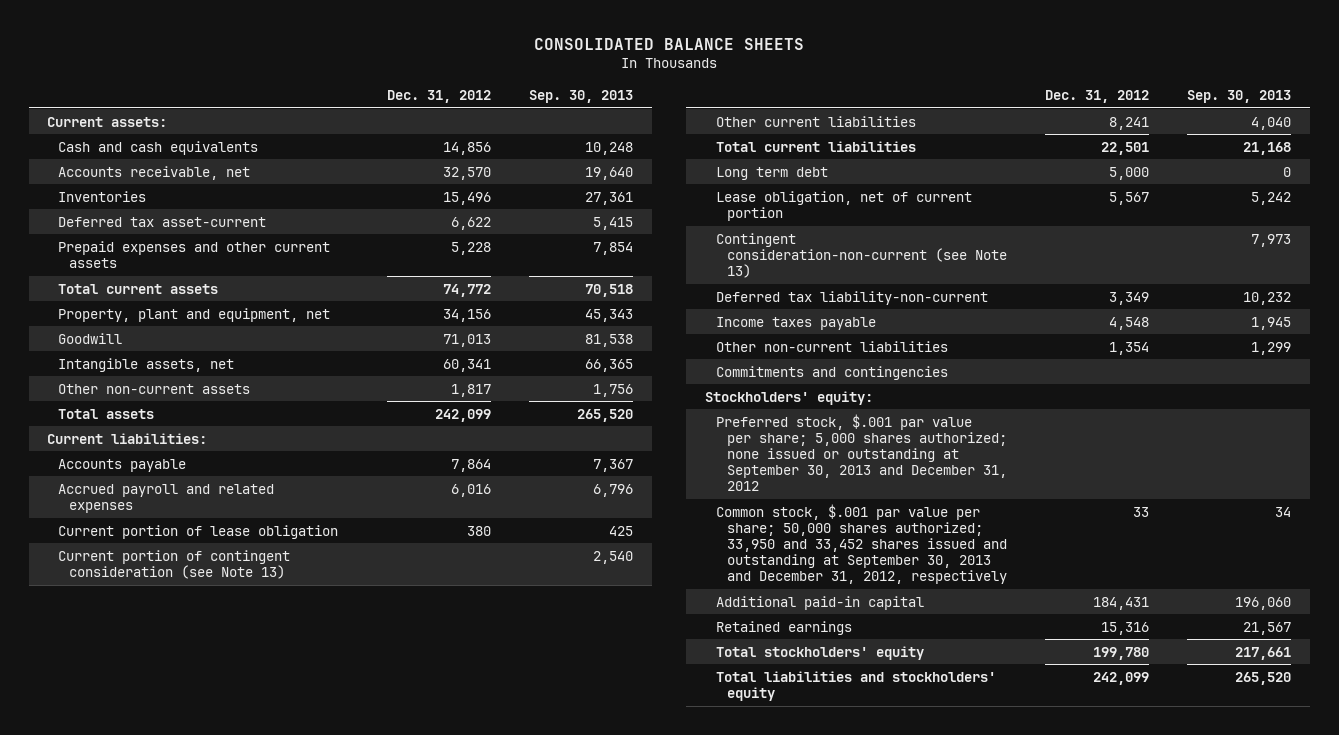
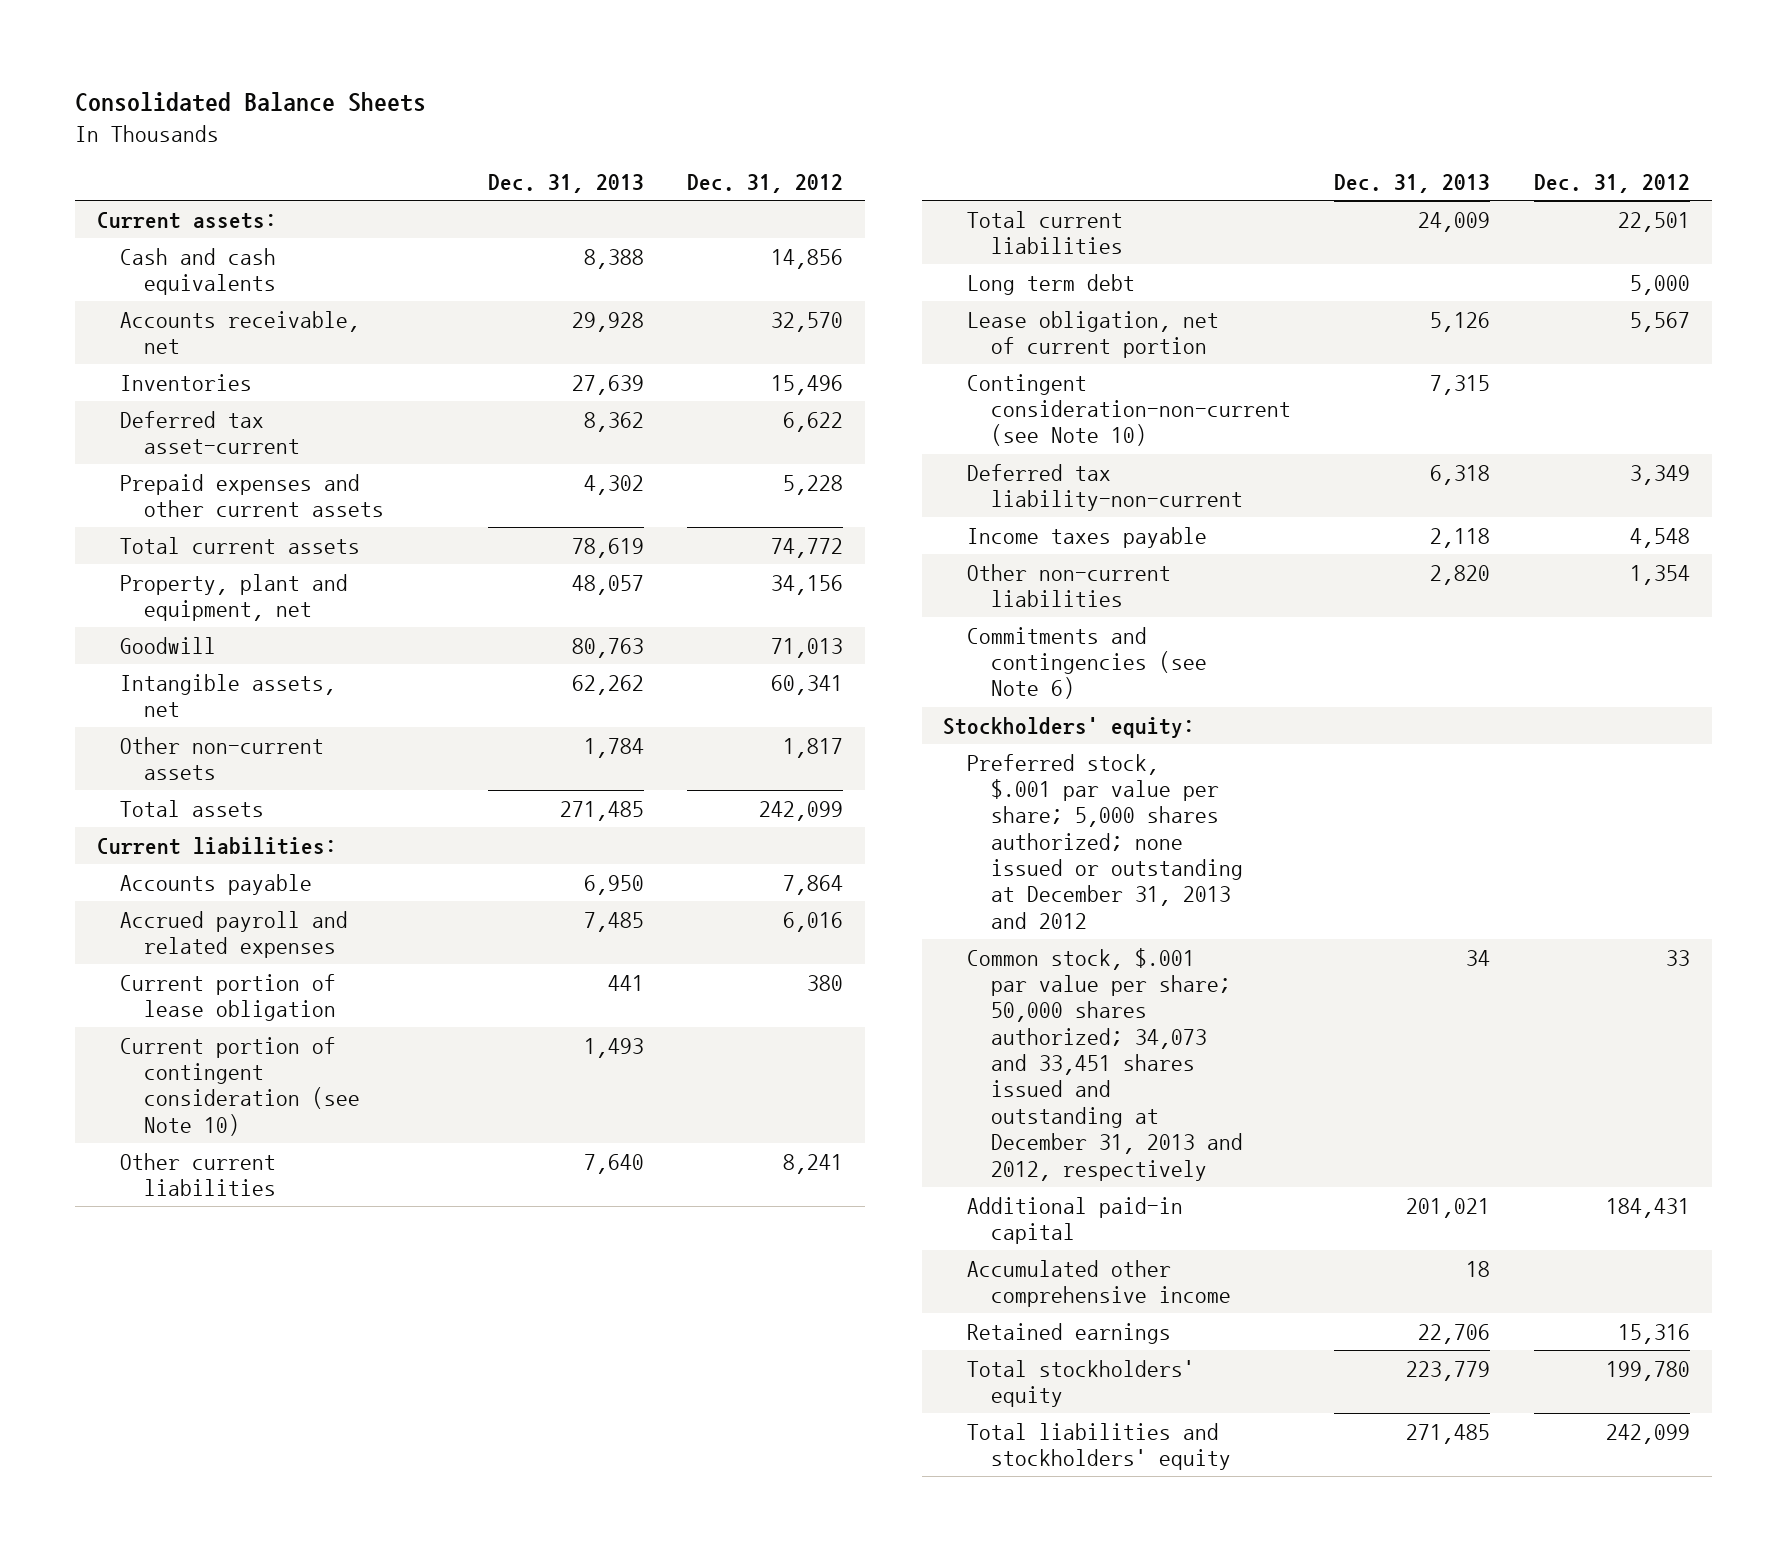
[534,37,805,50] CONSOLIDATED BALANCE SHEETS -> [75,92,427,113] Consolidated Balance Sheets
[529,89,634,103] Sep. 30, 2013 -> none
none -> [487,173,644,193] Dec. 31, 2013
[58,549,291,579] Current portion of contingent consideration (see Note 13) -> [120,1036,361,1136] Current portion of contingent consideration (see Note 10)
[716,232,1008,278] Contingent consideration-non-current (see Note 13) -> [967,373,1291,447] Contingent consideration-non-current (see Note 10)
[716,365,949,380] Commitments and contingencies -> [967,626,1207,700] Commitments and contingencies (see Note 6)
[716,413,1008,492] Preferred stock, $.001 par value per share; 5,000 shares authorized; none issued or outstanding at September 30, 2013 and December 31, 2012 -> [967,753,1243,929] Preferred stock, $.001 par value per share; 5,000 shares authorized; none issued or outstanding at December 31, 2013 and 2012
[716,503,1008,585] Common stock, $.001 par value per share; 50,000 shares authorized; 33,950 and 33,452 shares issued and outstanding at September 30, 2013 and December 31, 2012, respectively -> [967,947,1243,1181] Common stock, $.001 par value per share; 50,000 shares authorized; 34,073 and 33,451 shares issued and outstanding at December 31, 2013 and 2012, respectively
none -> [967,1259,1231,1308] Accumulated other comprehensive income

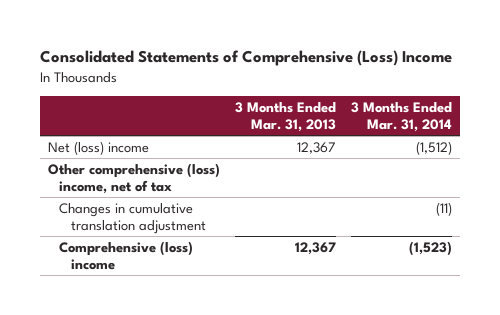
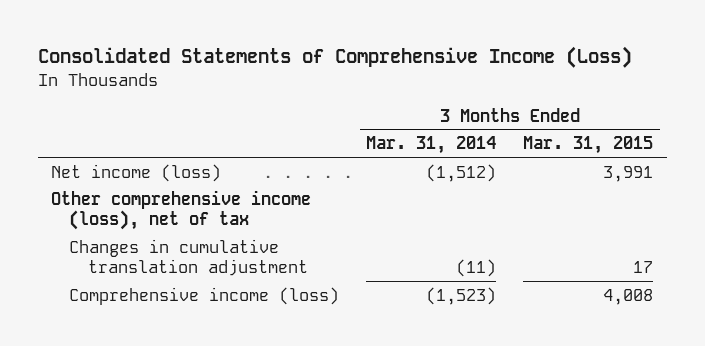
[39,50,452,67] Consolidated Statements of Comprehensive (Loss) Income -> [37,46,632,69] Consolidated Statements of Comprehensive Income (Loss)
[234,102,336,133] 3 Months Ended Mar. 31, 2013 -> none
none -> [523,136,654,155] Mar. 31, 2015
[47,140,149,155] Net (loss) income -> [51,163,222,182] Net income (loss)
[47,162,220,194] Other comprehensive (loss) income, net of tax -> [51,189,312,230] Other comprehensive income (loss), net of tax
[59,240,194,270] Comprehensive (loss) income -> [69,286,340,305] Comprehensive income (loss)

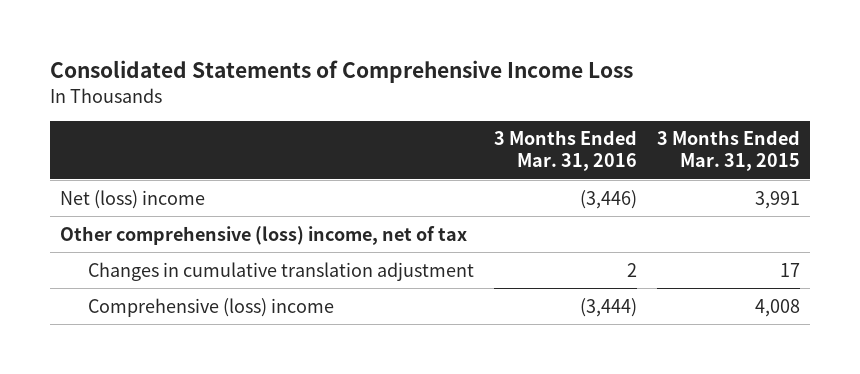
[37,46,632,69] Consolidated Statements of Comprehensive Income (Loss) -> [50,60,634,84] Consolidated Statements of Comprehensive Income Loss
[366,136,497,155] Mar. 31, 2014 -> none
none -> [494,130,638,172] 3 Months Ended Mar. 31, 2016
[51,163,222,182] Net income (loss) -> [60,189,206,209] Net (loss) income
[51,189,312,230] Other comprehensive income (loss), net of tax -> [60,225,468,245] Other comprehensive (loss) income, net of tax
[69,286,340,305] Comprehensive income (loss) -> [88,297,335,317] Comprehensive (loss) income

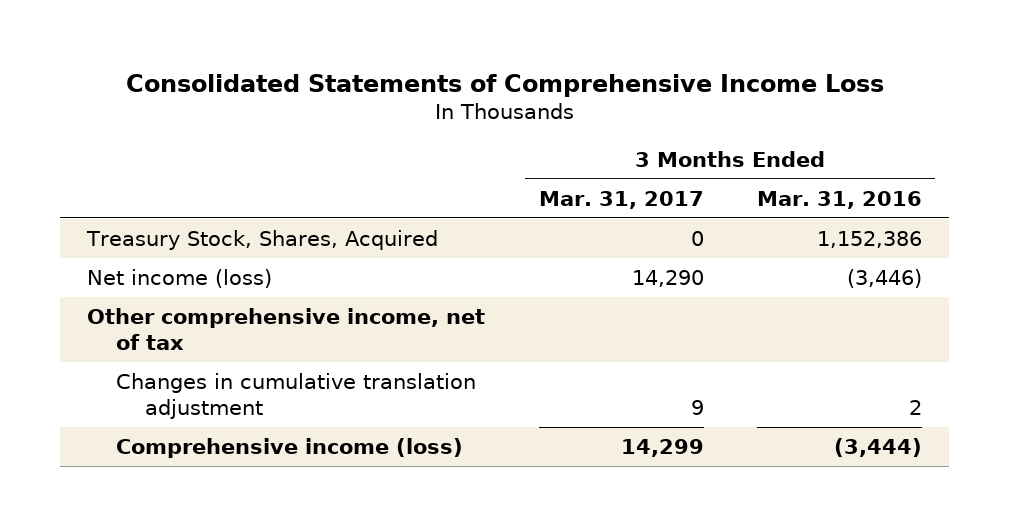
[657,130,801,172] 3 Months Ended Mar. 31, 2015 -> none
none -> [538,190,704,209] Mar. 31, 2017
none -> [86,229,439,250] Treasury Stock, Shares, Acquired
[60,189,206,209] Net (loss) income -> [87,268,273,288] Net income (loss)
[60,225,468,245] Other comprehensive (loss) income, net of tax -> [87,307,486,351] Other comprehensive income, net of tax
[88,297,335,317] Comprehensive (loss) income -> [116,437,464,458] Comprehensive income (loss)

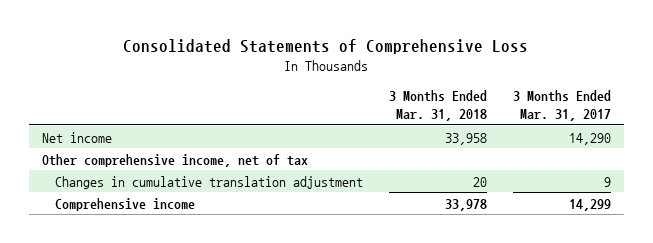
[125,73,884,97] Consolidated Statements of Comprehensive Income Loss -> [123,38,529,54] Consolidated Statements of Comprehensive Loss
[757,190,923,209] Mar. 31, 2016 -> none
none -> [389,89,488,122] 3 Months Ended Mar. 31, 2018
[86,229,439,250] Treasury Stock, Shares, Acquired -> none
[87,268,273,288] Net income (loss) -> [41,131,112,143] Net income
[116,437,464,458] Comprehensive income (loss) -> [55,197,196,211] Comprehensive income

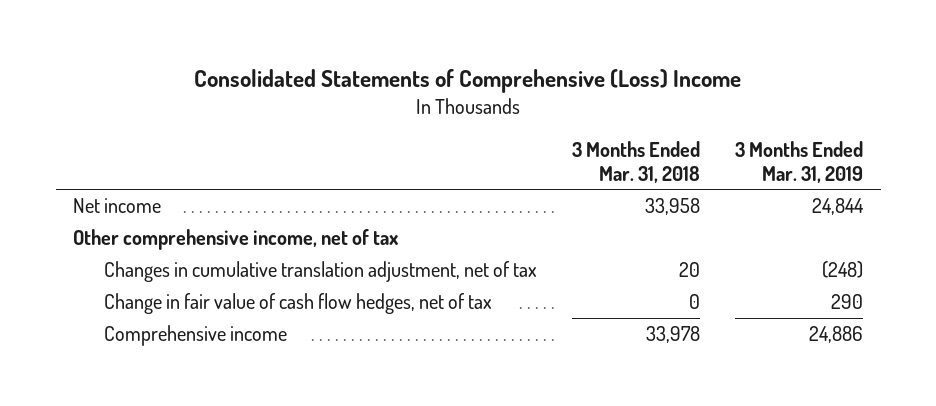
[123,38,529,54] Consolidated Statements of Comprehensive Loss -> [194,68,742,93] Consolidated Statements of Comprehensive (Loss) Income
[513,89,612,122] 3 Months Ended Mar. 31, 2017 -> none
none -> [735,140,864,183] 3 Months Ended Mar. 31, 2019
[55,175,364,189] Changes in cumulative translation adjustment -> [104,261,538,283] Changes in cumulative translation adjustment, net of tax
none -> [104,293,493,315] Change in fair value of cash flow hedges, net of tax

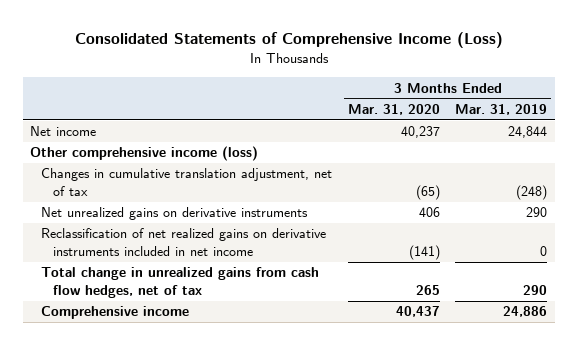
[194,68,742,93] Consolidated Statements of Comprehensive (Loss) Income -> [74,32,503,49] Consolidated Statements of Comprehensive Income (Loss)
[572,140,701,183] 3 Months Ended Mar. 31, 2018 -> none
none -> [347,103,440,115] Mar. 31, 2020
[73,229,399,251] Other comprehensive income, net of tax -> [30,146,259,162] Other comprehensive income (loss)
none -> [41,207,309,221] Net unrealized gains on derivative instruments
none -> [41,228,327,256] Reclassification of net realized gains on derivative instruments included in net income
[104,293,493,315] Change in fair value of cash flow hedges, net of tax -> [41,267,320,298] Total change in unrealized gains from cash flow hedges, net of tax

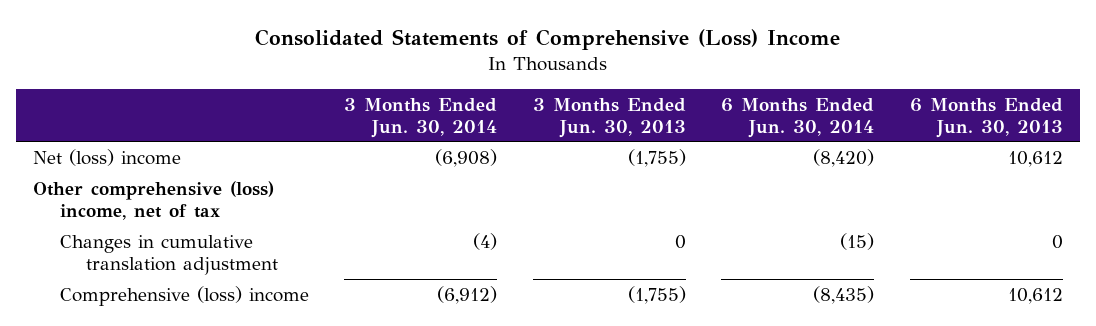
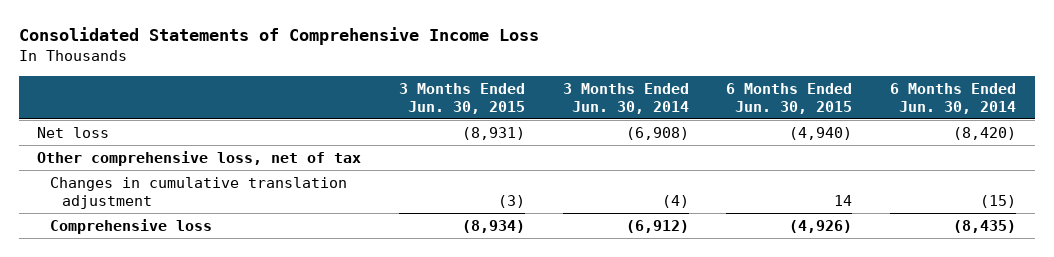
[255,28,841,50] Consolidated Statements of Comprehensive (Loss) Income -> [18,27,539,46] Consolidated Statements of Comprehensive Income Loss
[532,97,686,138] 3 Months Ended Jun. 30, 2013 -> none
[909,97,1063,138] 6 Months Ended Jun. 30, 2013 -> none
none -> [399,82,526,114] 3 Months Ended Jun. 30, 2015
none -> [726,82,853,114] 6 Months Ended Jun. 30, 2015
[33,148,182,166] Net (loss) income -> [37,126,110,138] Net loss
[33,180,275,220] Other comprehensive (loss) income, net of tax -> [37,150,362,166] Other comprehensive loss, net of tax
[59,285,309,306] Comprehensive (loss) income -> [49,218,212,234] Comprehensive loss

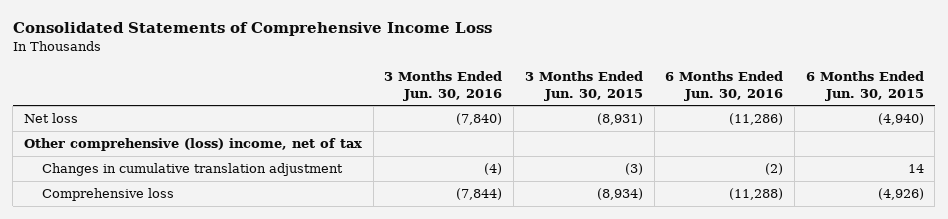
[562,82,689,114] 3 Months Ended Jun. 30, 2014 -> none
[890,82,1017,114] 6 Months Ended Jun. 30, 2014 -> none
none -> [384,71,503,101] 3 Months Ended Jun. 30, 2016
none -> [665,71,784,101] 6 Months Ended Jun. 30, 2016
[37,150,362,166] Other comprehensive loss, net of tax -> [23,138,362,152] Other comprehensive (loss) income, net of tax

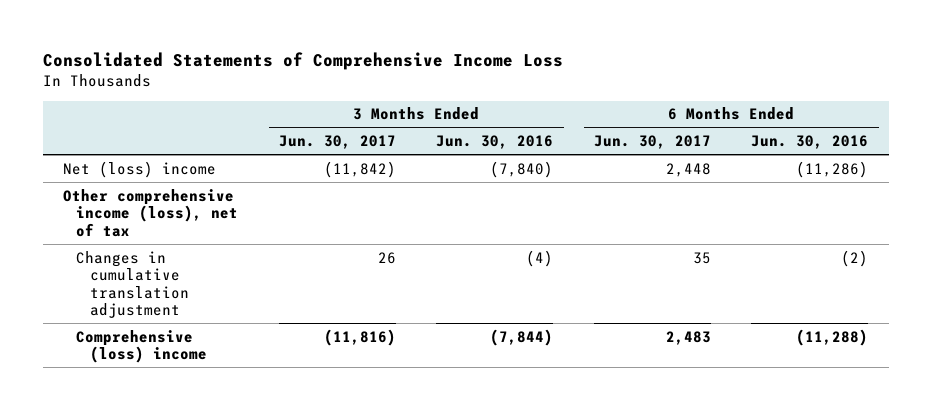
[524,71,643,101] 3 Months Ended Jun. 30, 2015 -> none
[805,71,924,101] 6 Months Ended Jun. 30, 2015 -> none
none -> [278,135,396,150] Jun. 30, 2017
none -> [593,135,711,150] Jun. 30, 2017
[23,113,78,124] Net loss -> [63,160,217,178] Net (loss) income
[23,138,362,152] Other comprehensive (loss) income, net of tax -> [63,188,239,237] Other comprehensive income (loss), net of tax
[41,188,174,202] Comprehensive loss -> [76,329,207,364] Comprehensive (loss) income

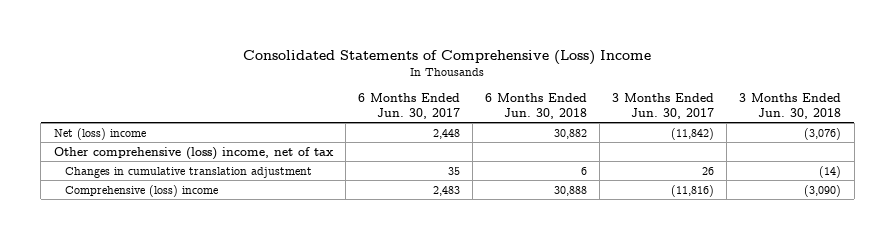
[42,51,563,70] Consolidated Statements of Comprehensive Income Loss -> [243,49,652,65] Consolidated Statements of Comprehensive (Loss) Income
[436,135,554,150] Jun. 30, 2016 -> none
[751,135,869,150] Jun. 30, 2016 -> none
none -> [484,93,587,119] 6 Months Ended Jun. 30, 2018
none -> [739,93,842,119] 3 Months Ended Jun. 30, 2018
[63,188,239,237] Other comprehensive income (loss), net of tax -> [53,146,334,160] Other comprehensive (loss) income, net of tax

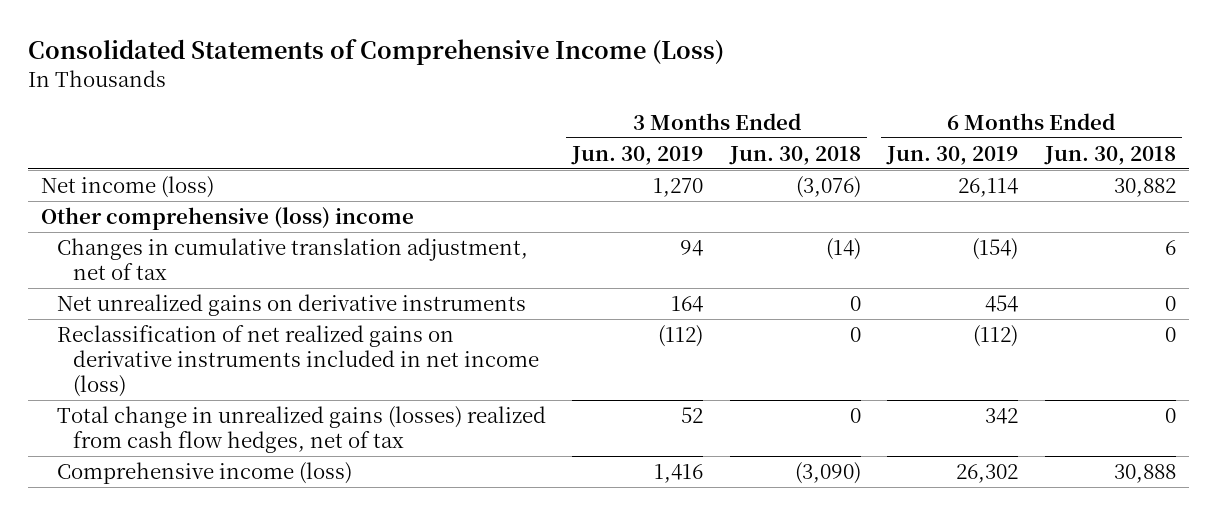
[243,49,652,65] Consolidated Statements of Comprehensive (Loss) Income -> [27,39,724,66] Consolidated Statements of Comprehensive Income (Loss)
[357,93,460,119] 6 Months Ended Jun. 30, 2017 -> none
[612,93,715,119] 3 Months Ended Jun. 30, 2017 -> none
none -> [571,145,704,165] Jun. 30, 2019
none -> [886,145,1019,165] Jun. 30, 2019
[53,127,146,140] Net (loss) income -> [41,175,215,198] Net income (loss)
[53,146,334,160] Other comprehensive (loss) income, net of tax -> [41,206,415,230] Other comprehensive (loss) income
[64,166,312,178] Changes in cumulative translation adjustment -> [57,237,529,280] Changes in cumulative translation adjustment, net of tax
none -> [57,293,527,316] Net unrealized gains on derivative instruments
none -> [57,324,540,398] Reclassification of net realized gains on derivative instruments included in net income (loss)
none -> [57,405,547,453] Total change in unrealized gains (losses) realized from cash flow hedges, net of tax
[64,184,218,197] Comprehensive (loss) income -> [57,461,353,484] Comprehensive income (loss)

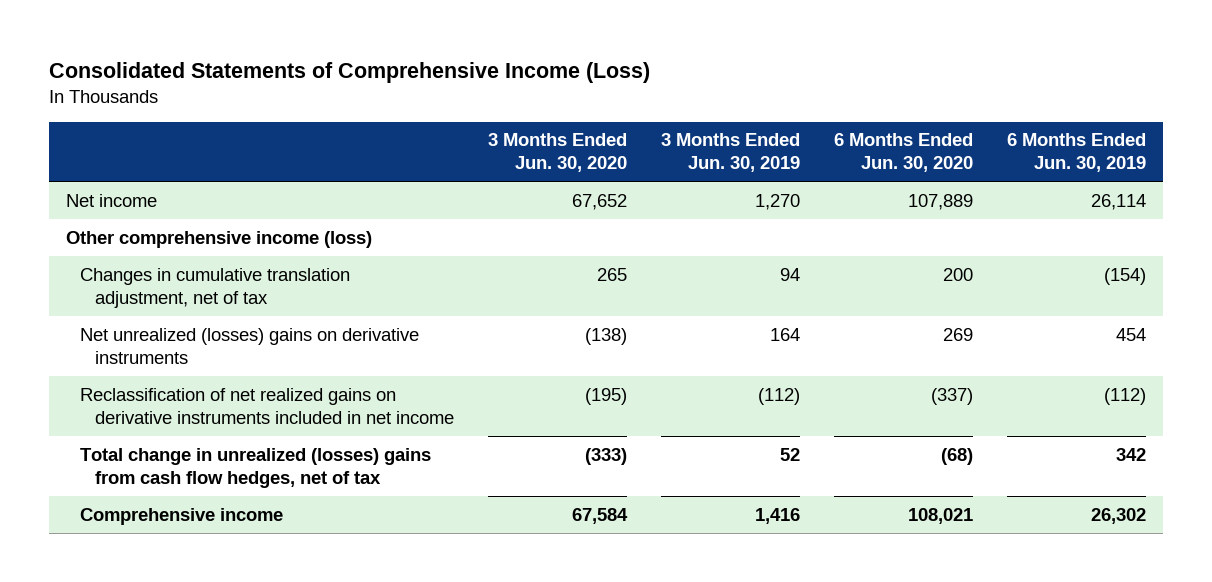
[728,145,861,165] Jun. 30, 2018 -> none
[1043,145,1176,165] Jun. 30, 2018 -> none
none -> [487,133,627,173] 3 Months Ended Jun. 30, 2020
none -> [834,133,974,173] 6 Months Ended Jun. 30, 2020
[41,175,215,198] Net income (loss) -> [65,193,157,207] Net income
[41,206,415,230] Other comprehensive (loss) income -> [65,230,372,248] Other comprehensive income (loss)
[57,293,527,316] Net unrealized gains on derivative instruments -> [80,327,420,364] Net unrealized (losses) gains on derivative instruments
[57,324,540,398] Reclassification of net realized gains on derivative instruments included in net income (loss) -> [80,387,454,424] Reclassification of net realized gains on derivative instruments included in net income
[57,405,547,453] Total change in unrealized gains (losses) realized from cash flow hedges, net of tax -> [80,447,432,488] Total change in unrealized (losses) gains from cash flow hedges, net of tax
[57,461,353,484] Comprehensive income (loss) -> [80,507,284,525] Comprehensive income

